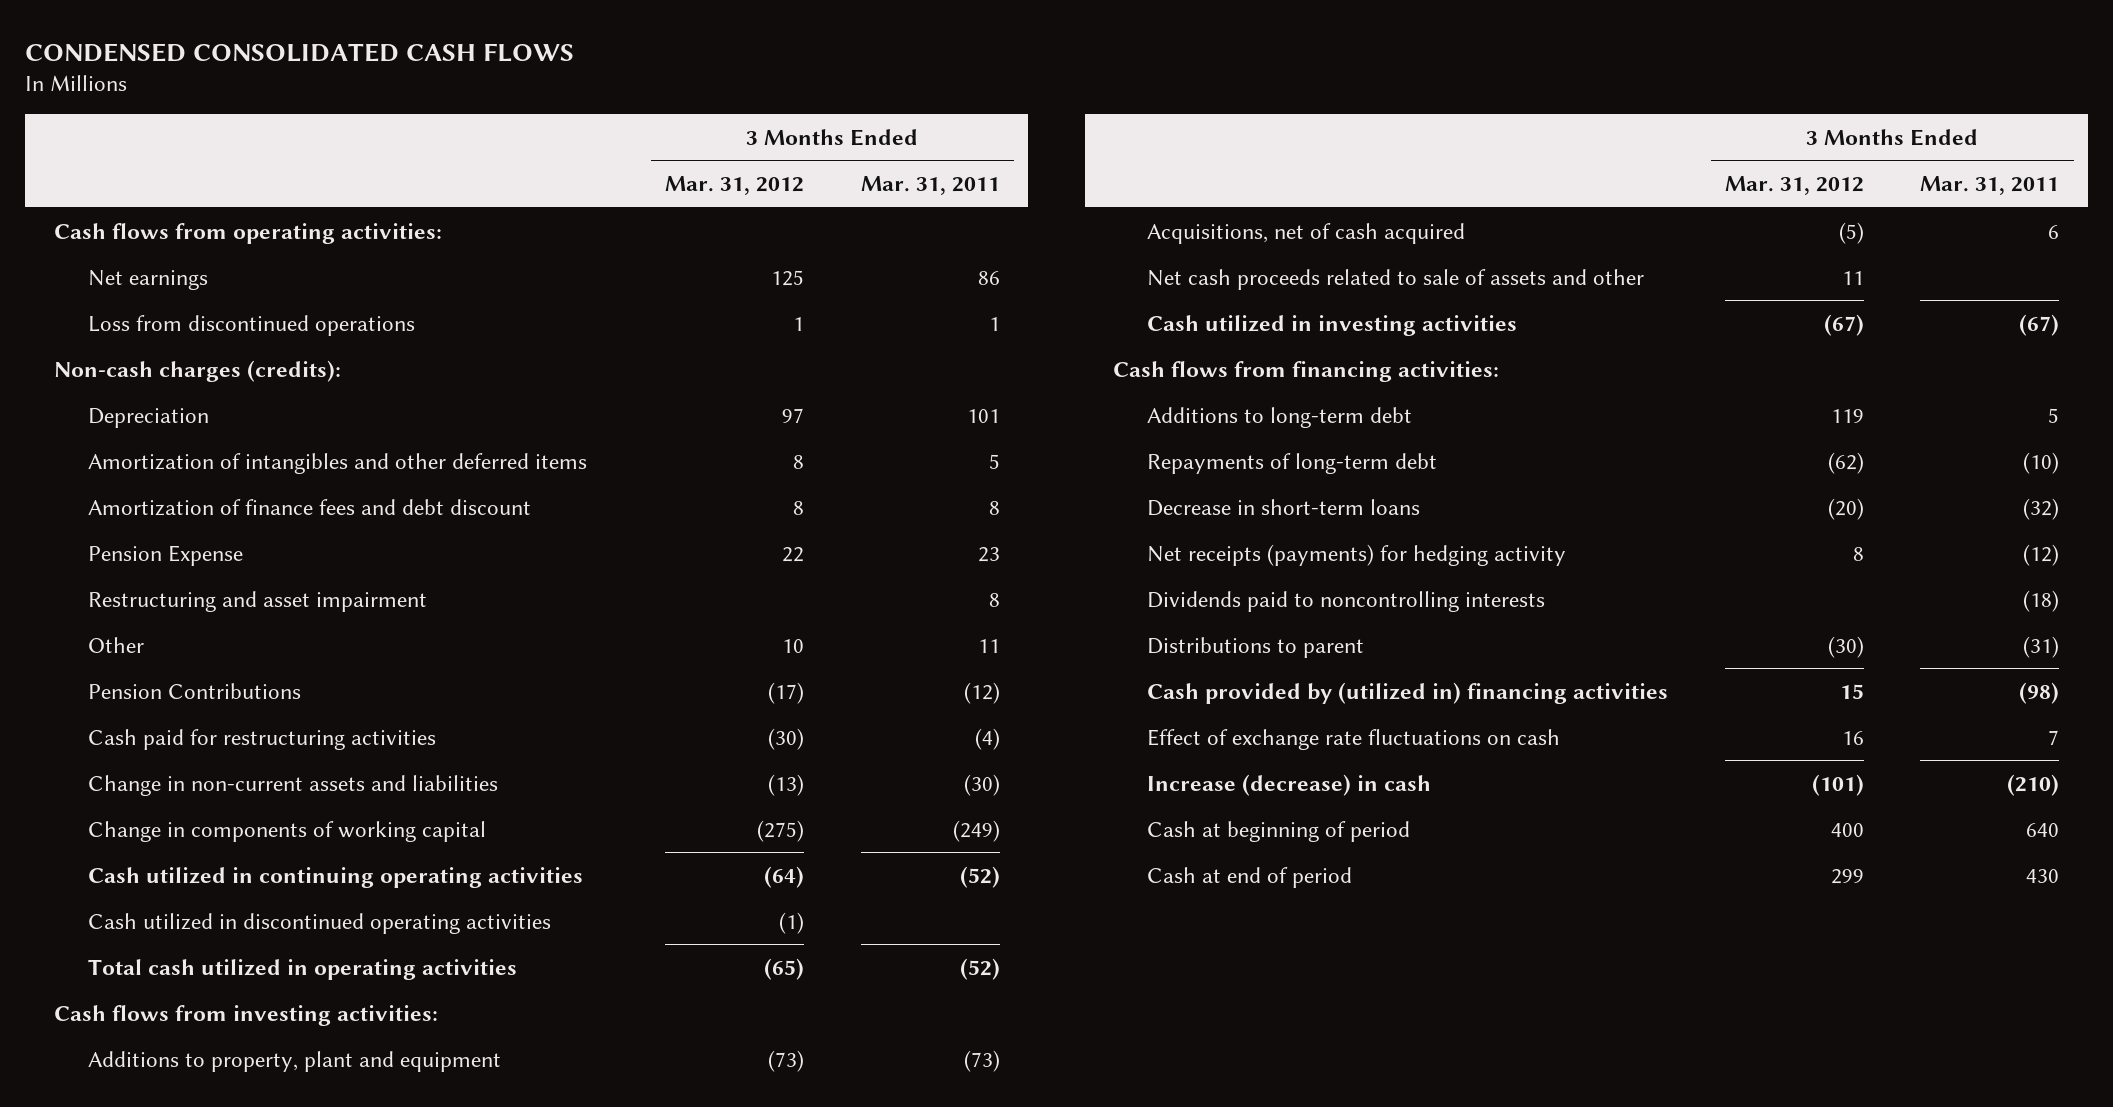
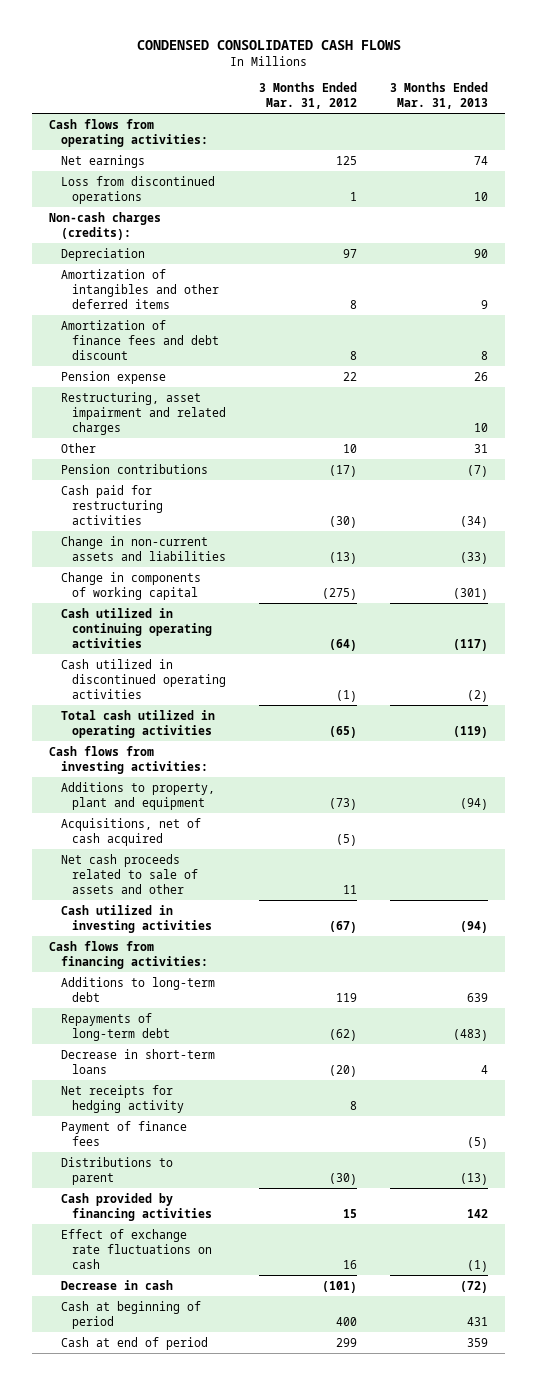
[860,175,1000,195] Mar. 31, 2011 -> none
none -> [390,82,489,110] 3 Months Ended Mar. 31, 2013
[87,544,243,566] Pension Expense -> [60,370,166,384] Pension expense
[87,590,427,612] Restructuring and asset impairment -> [60,391,227,435] Restructuring, asset impairment and related charges
[87,682,301,699] Pension Contributions -> [60,463,208,474] Pension contributions
[1147,590,1546,612] Dividends paid to noncontrolling interests -> none
[1147,543,1567,566] Net receipts (payments) for hedging activity -> [60,1084,185,1113] Net receipts for hedging activity
none -> [60,1120,187,1146] Payment of finance fees
[1147,681,1669,704] Cash provided by (utilized in) financing activities -> [60,1192,213,1221] Cash provided by financing activities
[1147,773,1432,796] Increase (decrease) in cash -> [60,1279,173,1290] Decrease in cash

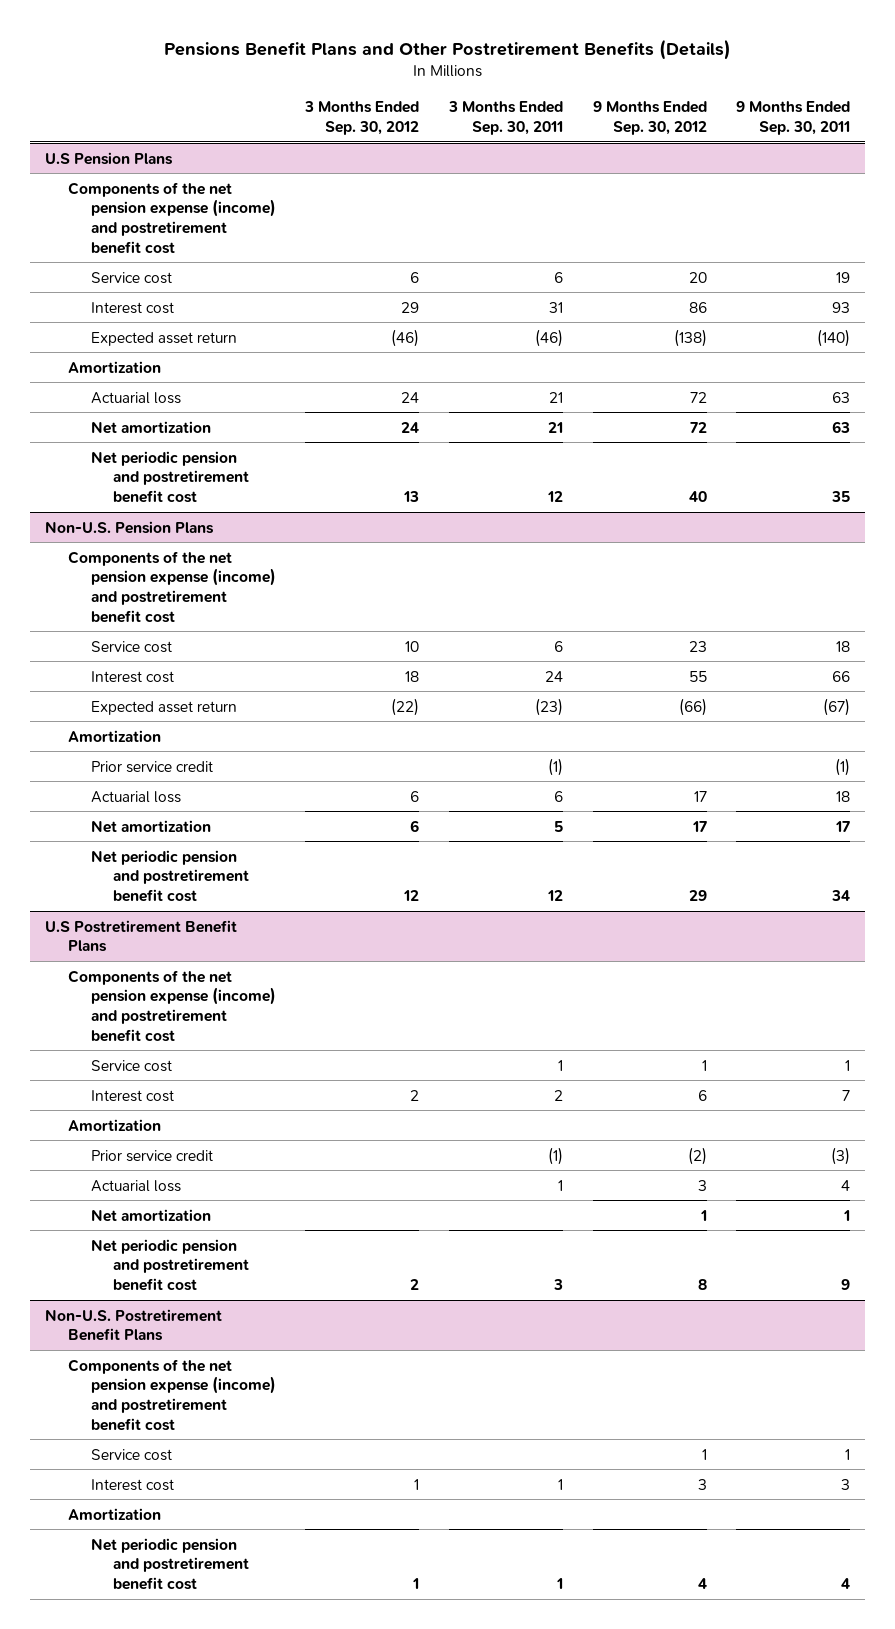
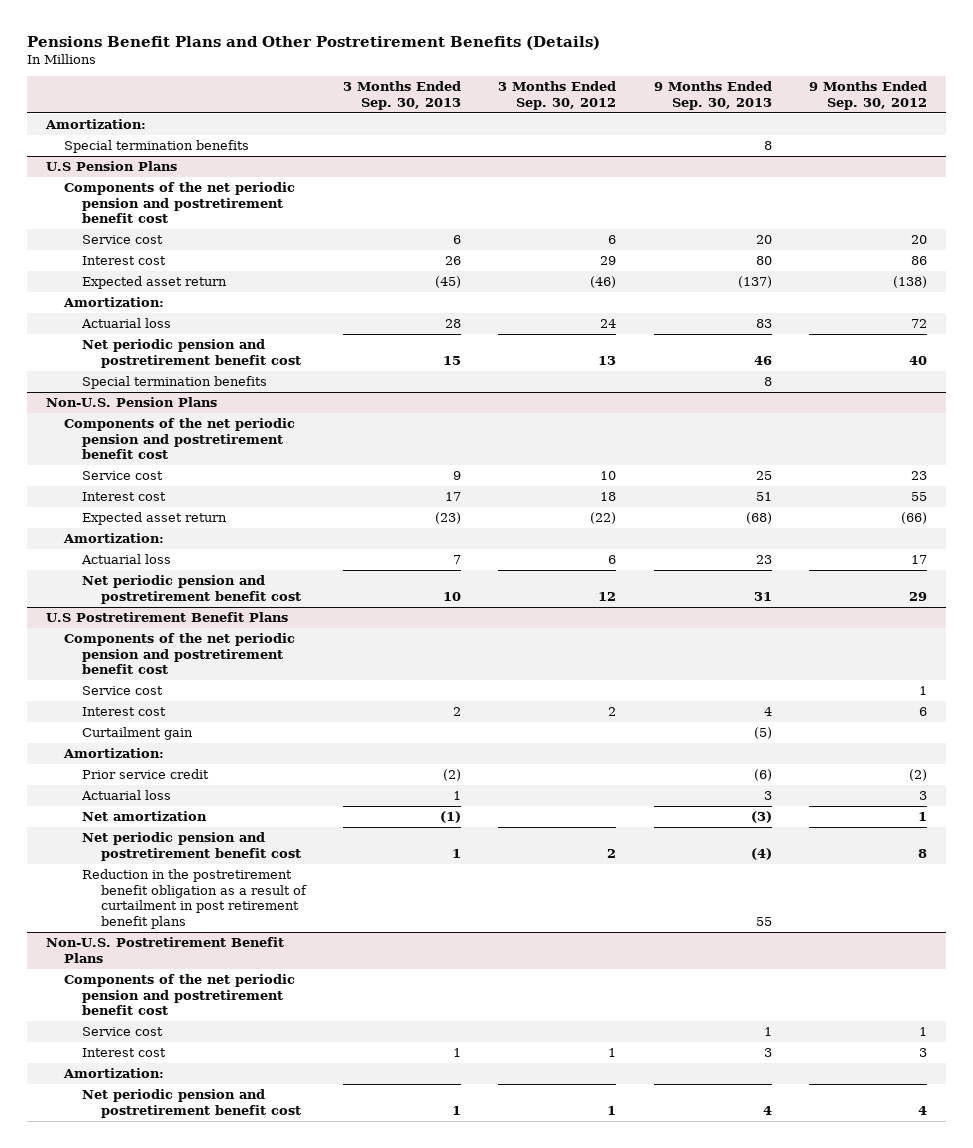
[447,101,563,135] 3 Months Ended Sep. 30, 2011 -> none
[736,101,851,135] 9 Months Ended Sep. 30, 2011 -> none
none -> [342,81,461,111] 3 Months Ended Sep. 30, 2013
none -> [653,81,772,111] 9 Months Ended Sep. 30, 2013
none -> [45,119,147,130] Amortization:
none -> [64,140,250,154] Special termination benefits
[67,181,276,254] Components of the net pension expense (income) and postretirement benefit cost -> [64,182,296,224] Components of the net periodic pension and postretirement benefit cost
[67,360,161,373] Amortization -> [63,297,165,308] Amortization:
[90,420,211,434] Net amortization -> none
none -> [82,376,268,390] Special termination benefits
[67,550,276,623] Components of the net pension expense (income) and postretirement benefit cost -> [64,418,296,460] Components of the net periodic pension and postretirement benefit cost
[90,760,213,773] Prior service credit -> none
[67,729,161,742] Amortization -> [63,533,165,544] Amortization:
[90,819,211,833] Net amortization -> none
[67,969,276,1042] Components of the net pension expense (income) and postretirement benefit cost -> [64,633,296,675] Components of the net periodic pension and postretirement benefit cost
none -> [82,727,194,741] Curtailment gain
[67,1118,161,1131] Amortization -> [63,748,165,759] Amortization:
none -> [82,869,307,929] Reduction in the postretirement benefit obligation as a result of curtailment in post retirement benefit plans
[67,1358,276,1431] Components of the net pension expense (income) and postretirement benefit cost -> [64,974,296,1016] Components of the net periodic pension and postretirement benefit cost
[67,1507,161,1520] Amortization -> [63,1068,165,1079] Amortization:

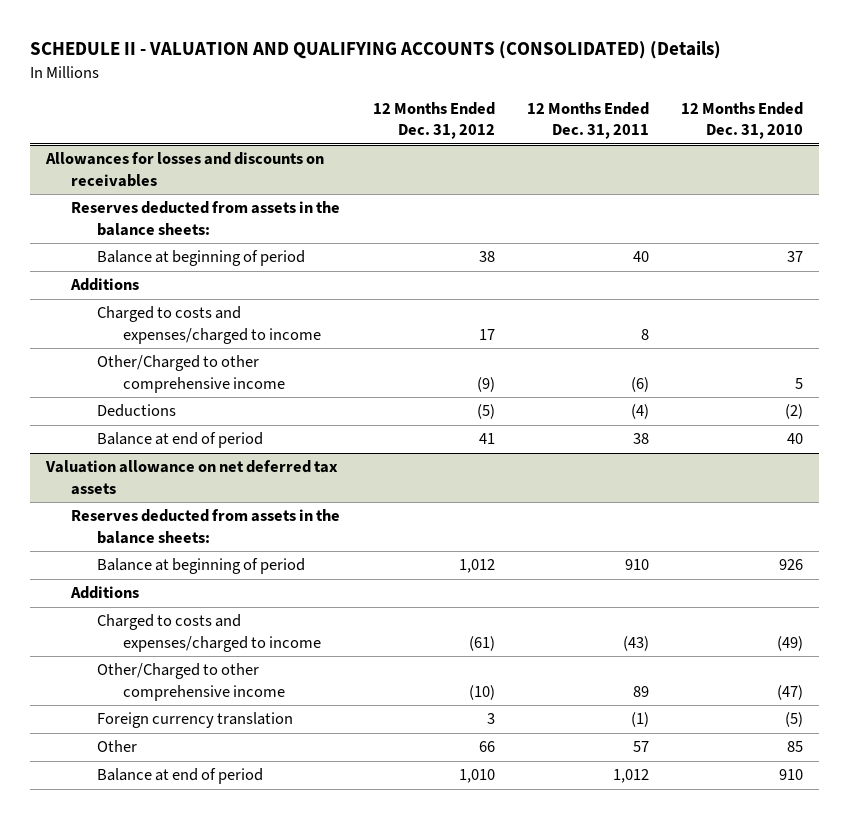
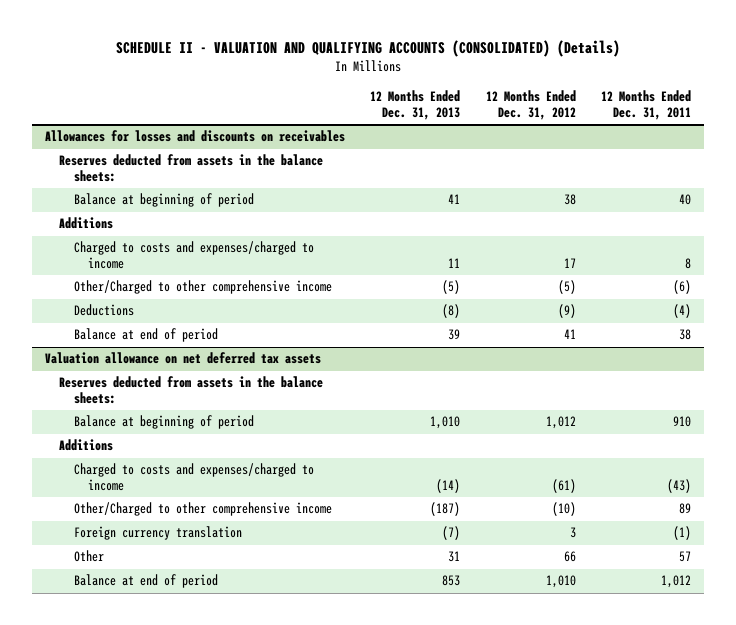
[681,101,804,140] 12 Months Ended Dec. 31, 2010 -> none
none -> [370,90,461,121] 12 Months Ended Dec. 31, 2013
[476,376,495,392] (9) -> [557,280,576,295] (5)
[476,404,495,420] (5) -> [557,304,576,319] (9)

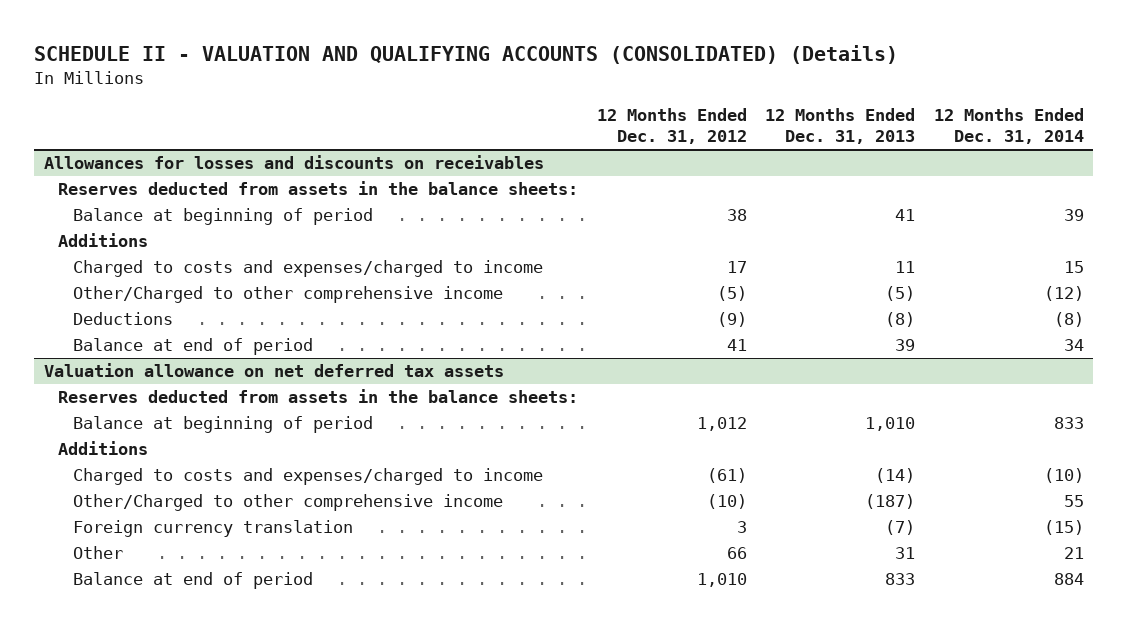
[601,90,692,121] 12 Months Ended Dec. 31, 2011 -> none
none -> [933,107,1084,145] 12 Months Ended Dec. 31, 2014
[442,575,461,587] 853 -> [885,573,916,586] 833

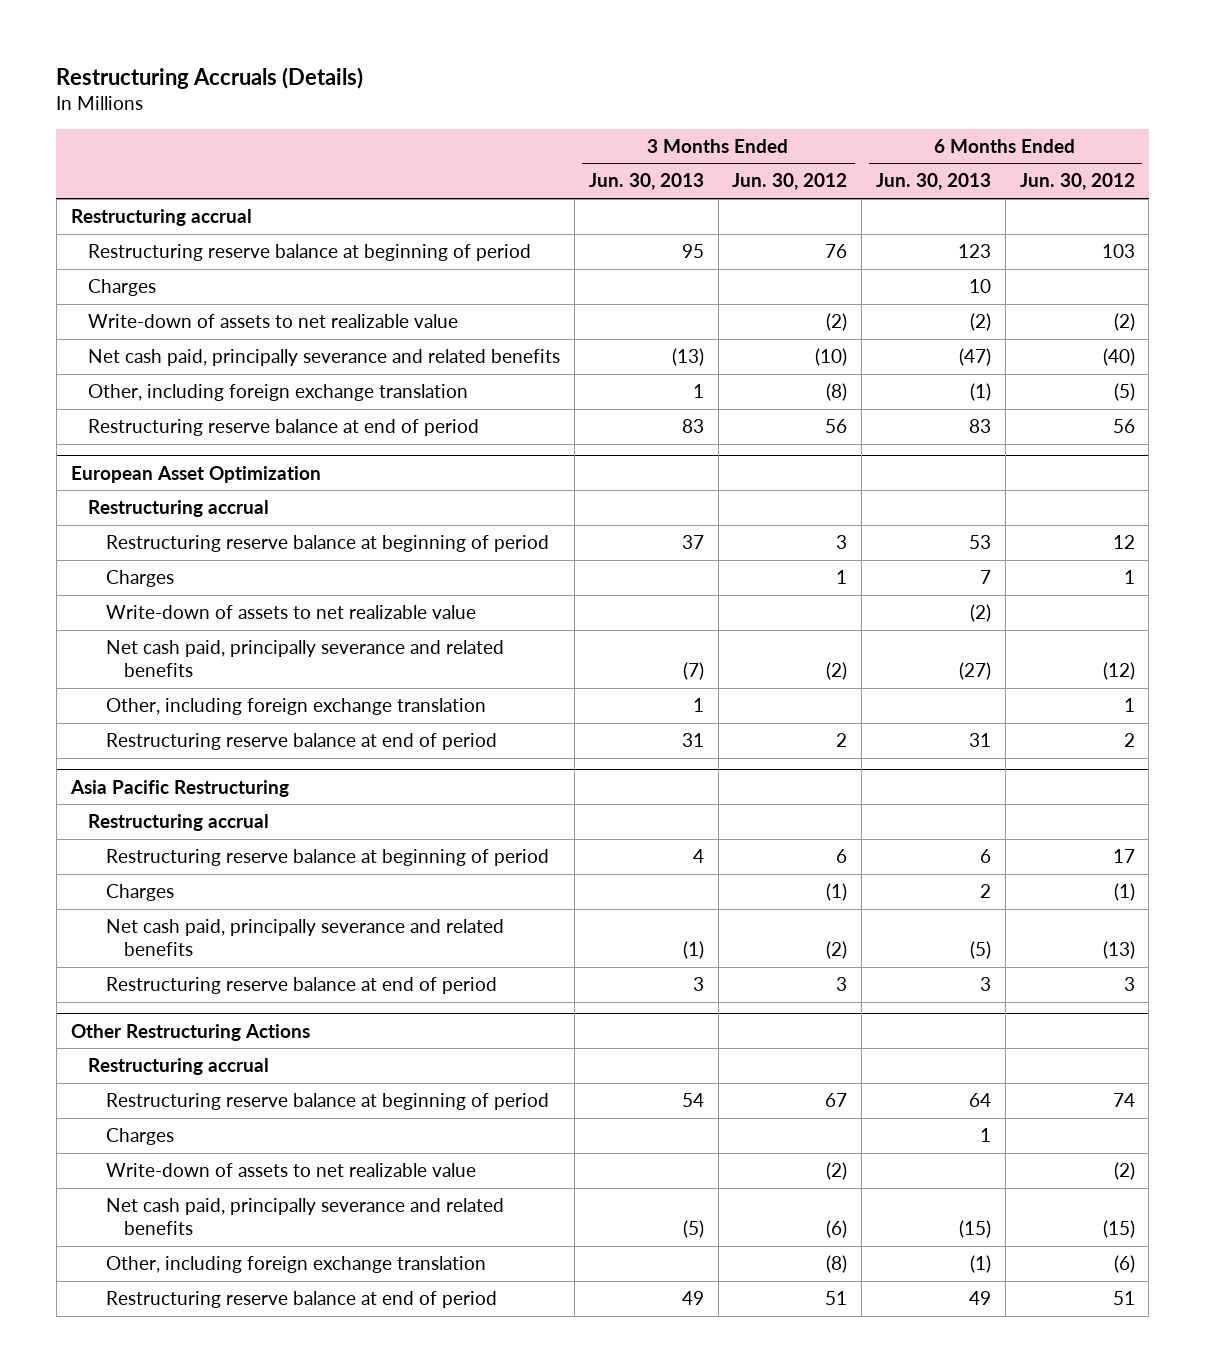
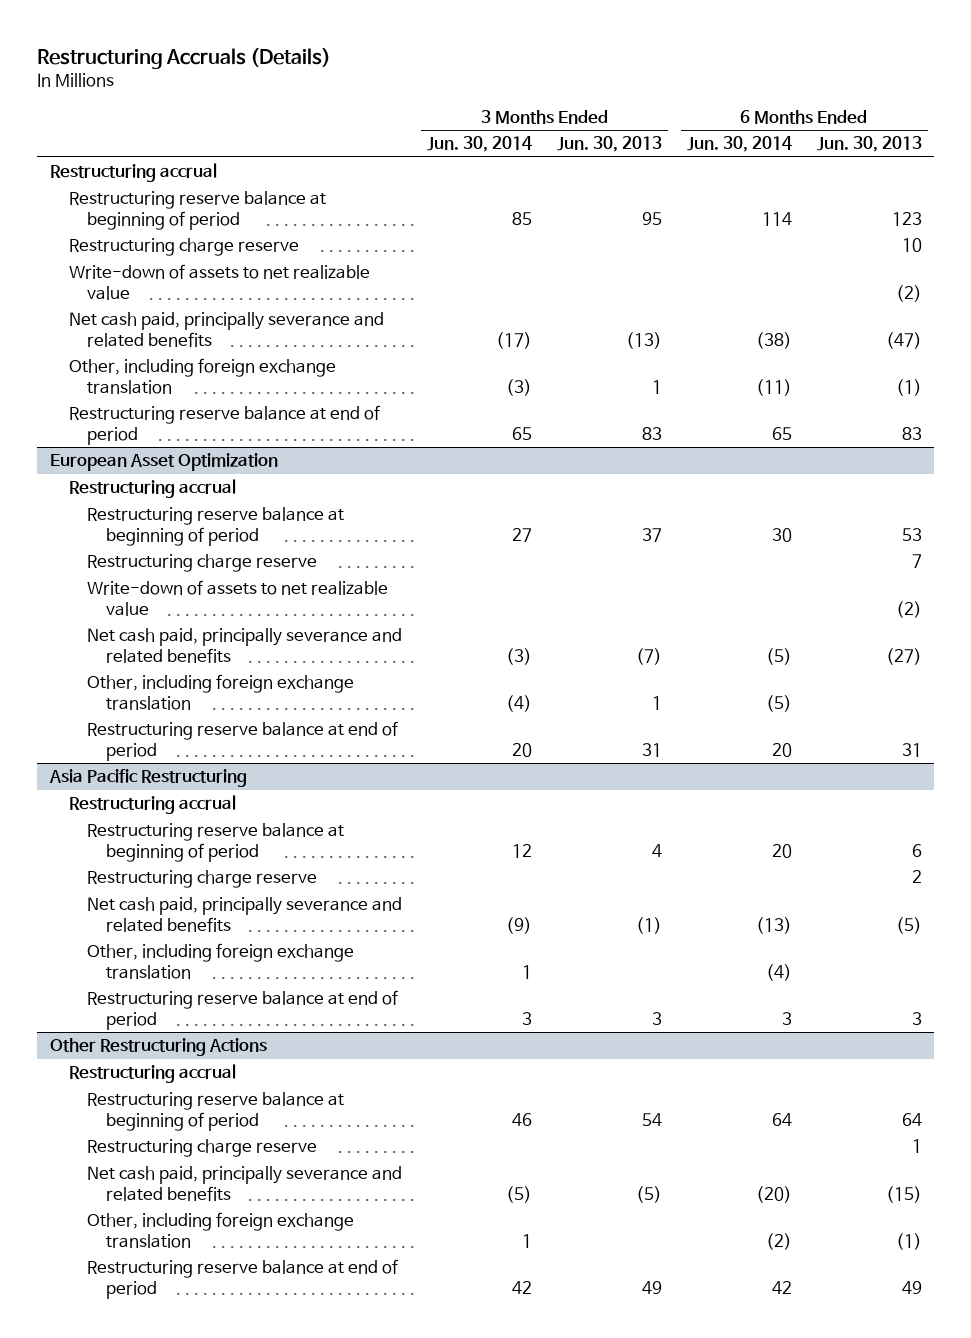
[732,173,848,191] Jun. 30, 2012 -> none
[1019,173,1135,191] Jun. 30, 2012 -> none
none -> [427,136,533,153] Jun. 30, 2014
none -> [686,136,792,153] Jun. 30, 2014
[88,279,157,297] Charges -> [68,238,299,257] Restructuring charge reserve
[106,570,175,588] Charges -> [87,554,318,573] Restructuring charge reserve
[106,884,175,902] Charges -> [87,870,318,889] Restructuring charge reserve
none -> [87,943,355,980] Other, including foreign exchange translation
[106,1163,477,1178] Write-down of assets to net realizable value -> none
[106,1128,175,1146] Charges -> [87,1139,318,1158] Restructuring charge reserve

